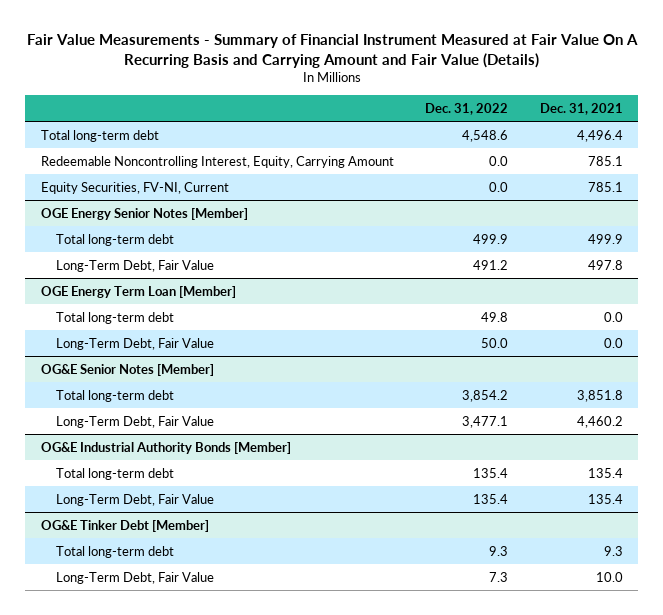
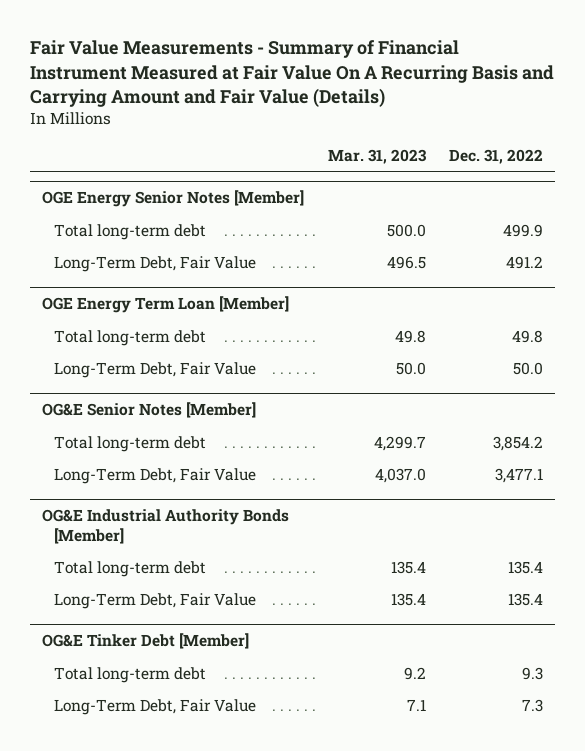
[539,102,623,115] Dec. 31, 2021 -> none
none -> [327,148,427,164] Mar. 31, 2023
[40,129,159,142] Total long-term debt -> none
[40,155,394,168] Redeemable Noncontrolling Interest, Equity, Carrying Amount -> none
[40,181,229,194] Equity Securities, FV-NI, Current -> none

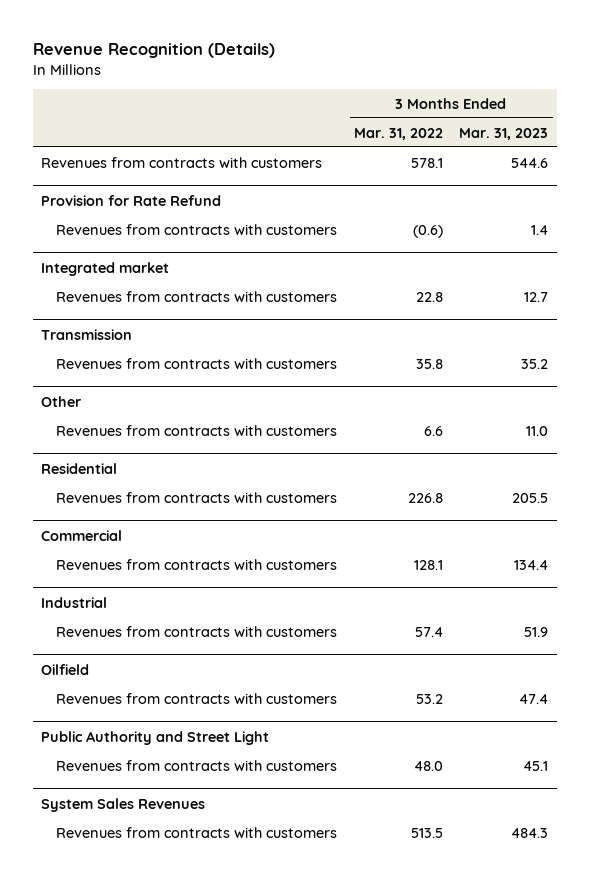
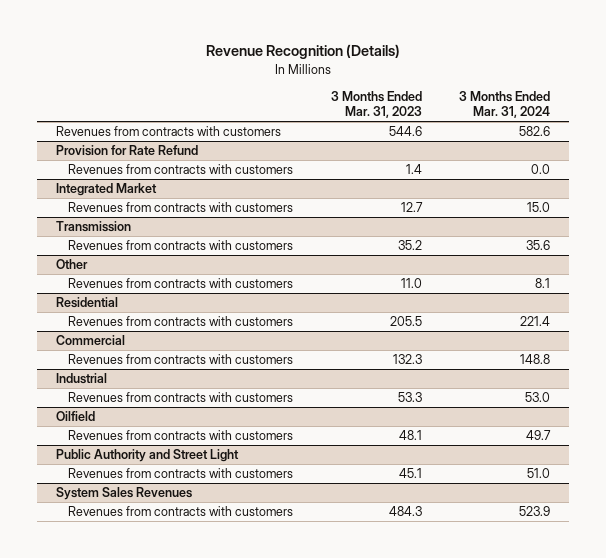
[353,127,443,140] Mar. 31, 2022 -> none
none -> [459,90,551,119] 3 Months Ended Mar. 31, 2024
[40,261,169,276] Integrated market -> [55,183,157,197] Integrated Market
[514,559,549,570] 134.4 -> [392,354,422,365] 132.3
[524,626,549,637] 51.9 -> [397,392,422,403] 53.3
[519,693,549,704] 47.4 -> [398,430,422,441] 48.1

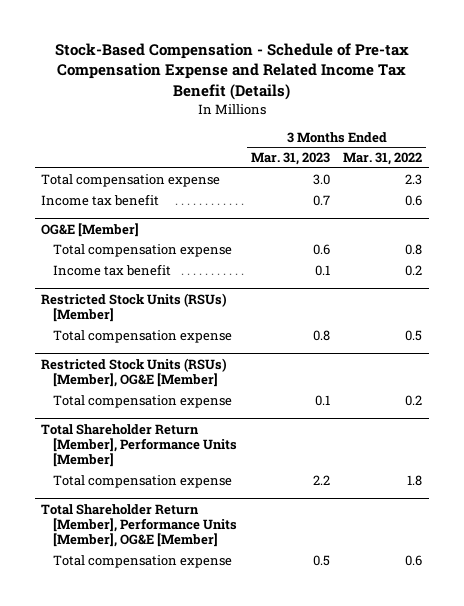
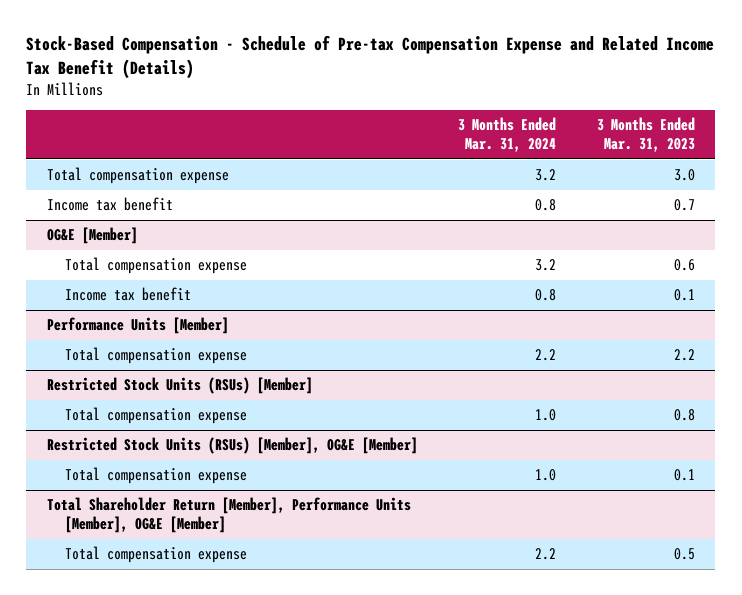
[343,152,423,166] Mar. 31, 2022 -> none
none -> [458,117,557,153] 3 Months Ended Mar. 31, 2024
none -> [46,317,229,335] Performance Units [Member]
none -> [64,347,247,365] Total compensation expense
[41,423,237,468] Total Shareholder Return [Member], Performance Units [Member] -> none
[52,475,232,489] Total compensation expense -> none

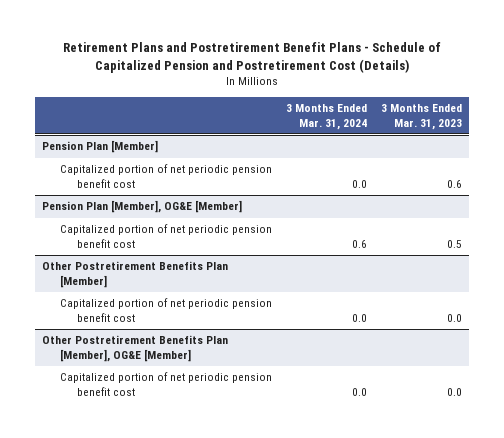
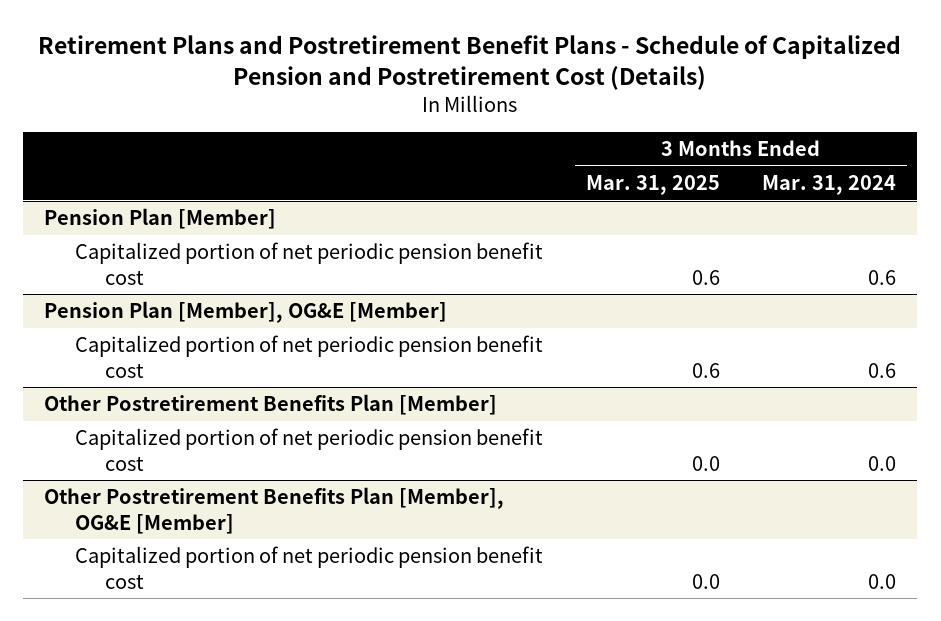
[381,104,463,130] 3 Months Ended Mar. 31, 2023 -> none
none -> [585,175,720,196] Mar. 31, 2025
[351,179,367,188] 0.0 -> [868,269,897,285] 0.6

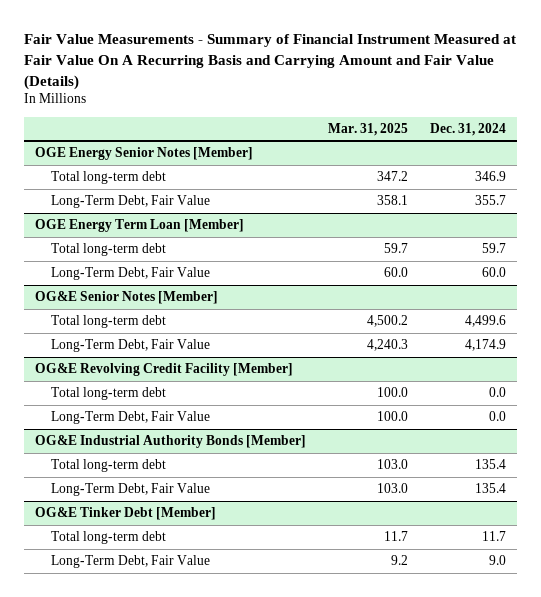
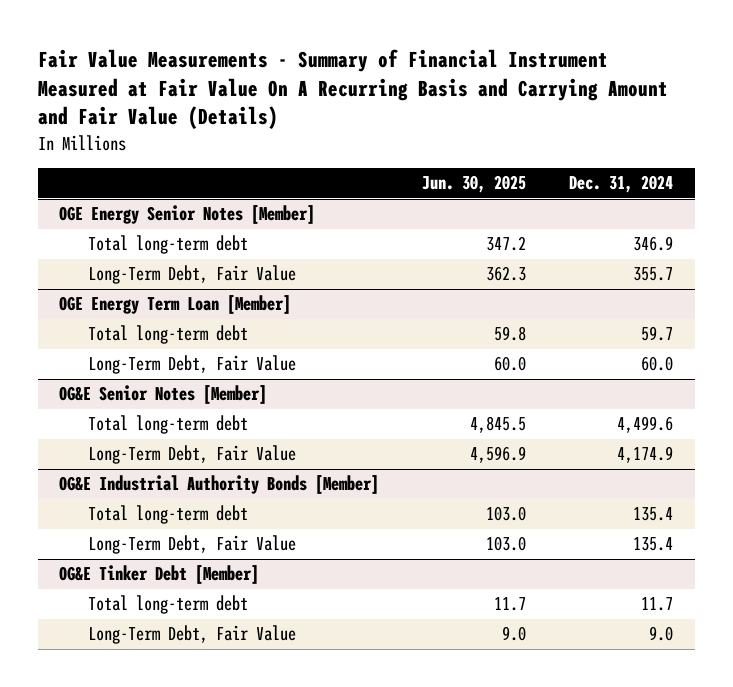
[327,122,408,136] Mar. 31, 2025 -> none
none -> [422,175,527,194] Jun. 30, 2025
[34,363,293,377] OG&E Revolving Credit Facility [Member] -> none
[50,387,166,401] Total long-term debt -> none
[50,411,210,425] Long-Term Debt, Fair Value -> none

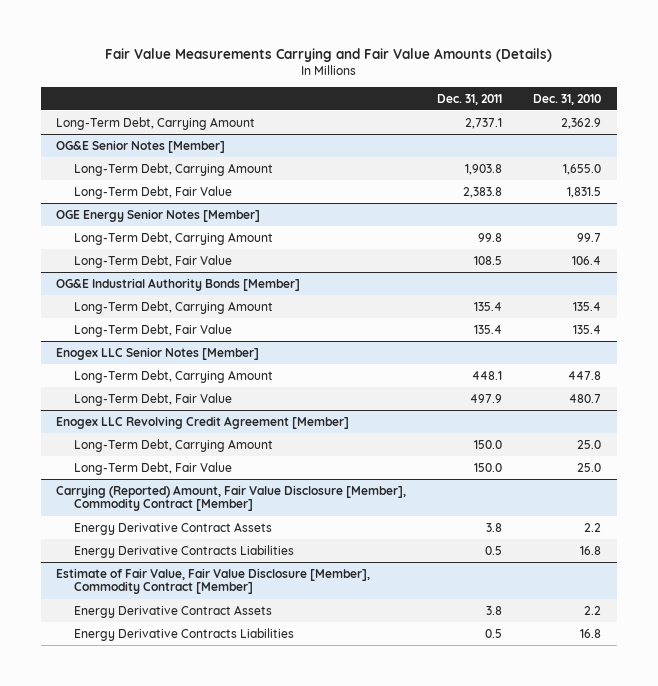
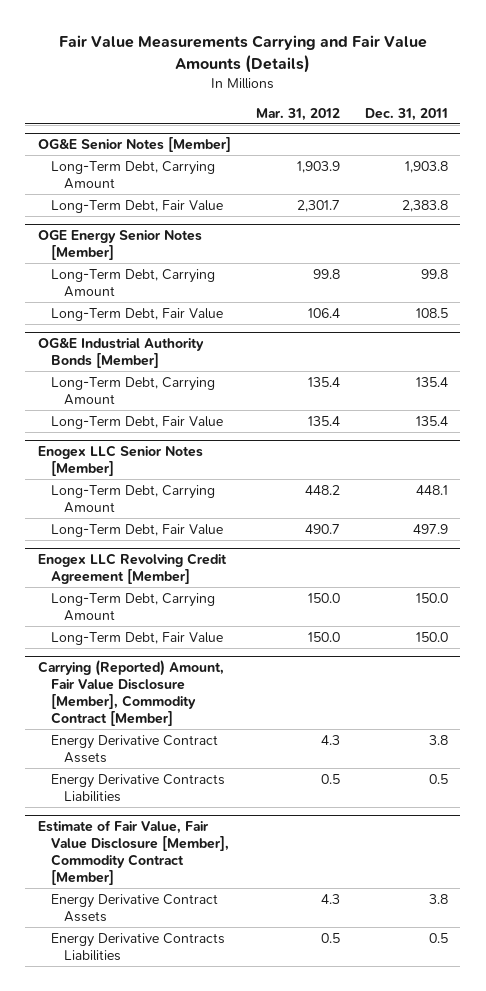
[533,93,602,105] Dec. 31, 2010 -> none
none -> [255,107,340,121] Mar. 31, 2012
[56,116,256,130] Long-Term Debt, Carrying Amount -> none

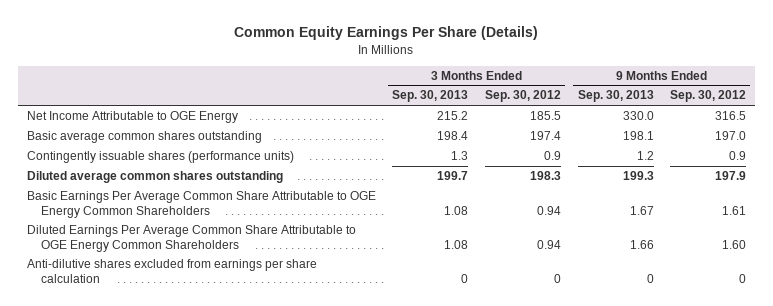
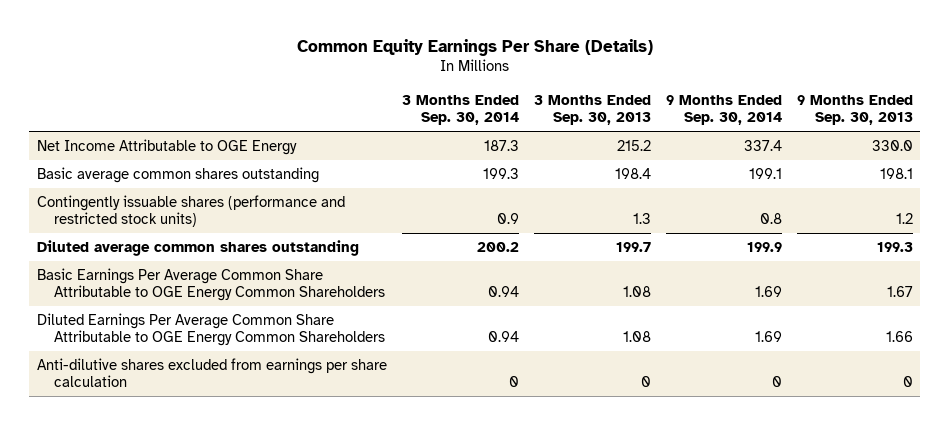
[484,90,561,103] Sep. 30, 2012 -> none
[670,90,747,103] Sep. 30, 2012 -> none
none -> [401,94,519,126] 3 Months Ended Sep. 30, 2014
none -> [665,94,782,126] 9 Months Ended Sep. 30, 2014
[26,151,294,164] Contingently issuable shares (performance units) -> [36,194,345,228] Contingently issuable shares (performance and restricted stock units)

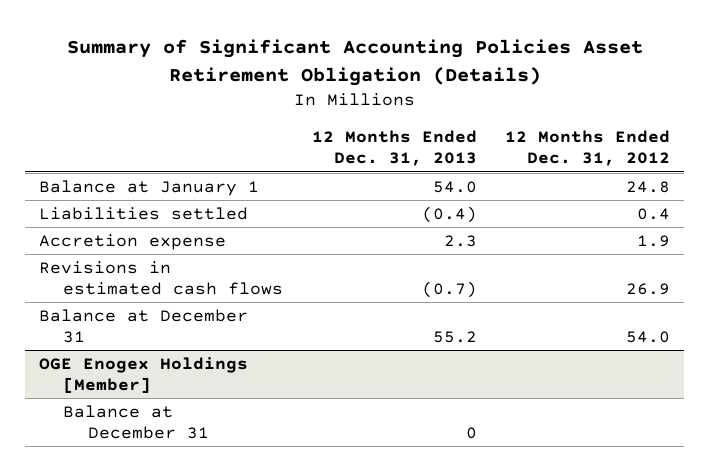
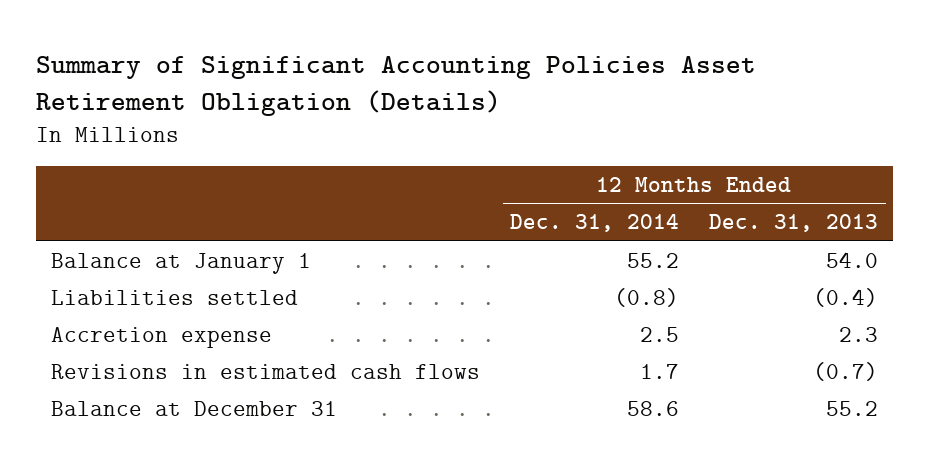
[505,130,671,167] 12 Months Ended Dec. 31, 2012 -> none
none -> [510,214,680,233] Dec. 31, 2014
[38,356,248,394] OGE Enogex Holdings [Member] -> none
[63,404,209,440] Balance at December 31 -> none

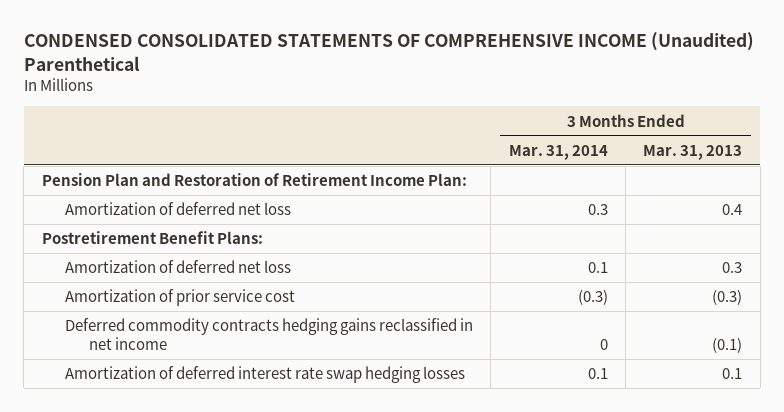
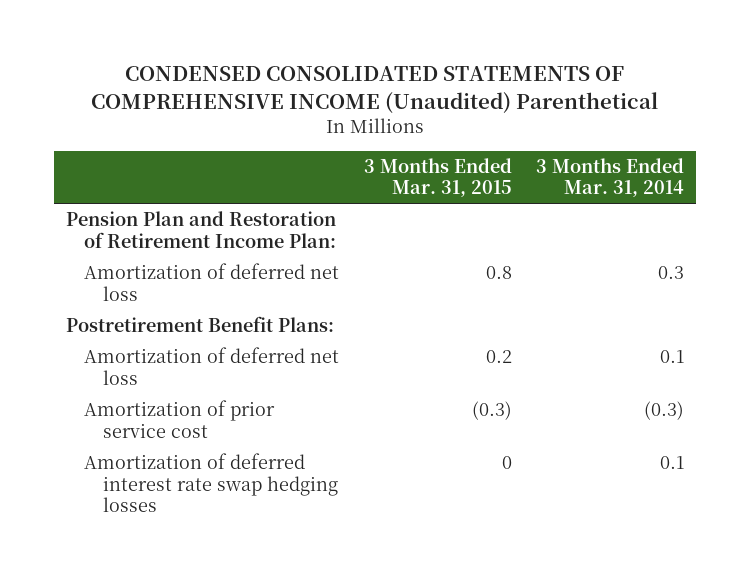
[643,144,743,160] Mar. 31, 2013 -> none
none -> [363,157,512,198] 3 Months Ended Mar. 31, 2015
[65,318,474,351] Deferred commodity contracts hedging gains reclassified in net income -> none

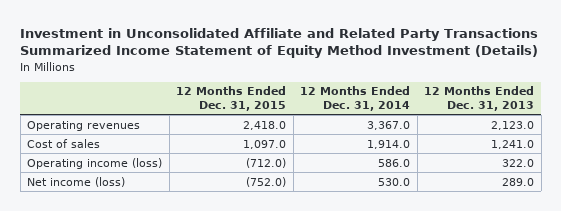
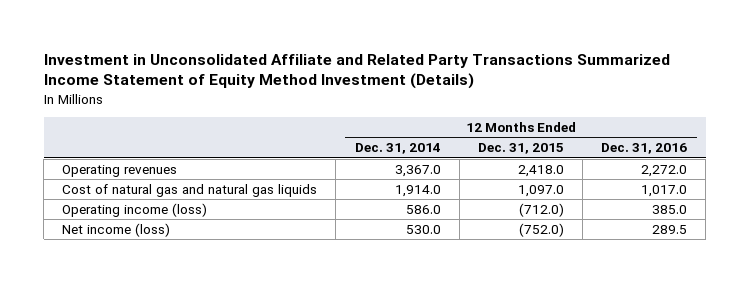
[424,86,535,111] 12 Months Ended Dec. 31, 2013 -> none
none -> [601,143,688,155] Dec. 31, 2016
[27,138,101,148] Cost of sales -> [62,183,318,197] Cost of natural gas and natural gas liquids

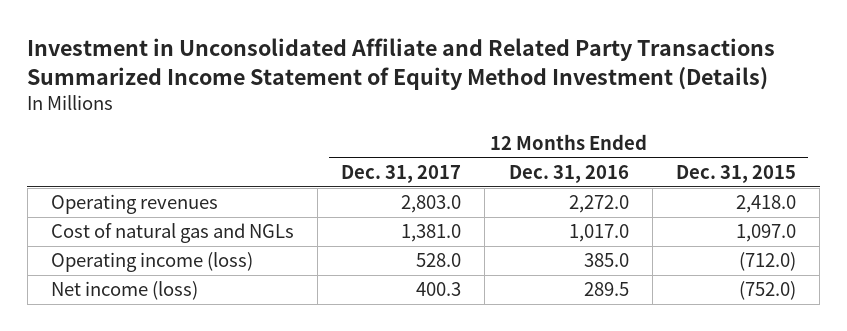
[354,143,441,155] Dec. 31, 2014 -> none
none -> [341,164,462,183] Dec. 31, 2017
[62,183,318,197] Cost of natural gas and natural gas liquids -> [51,223,295,244] Cost of natural gas and NGLs

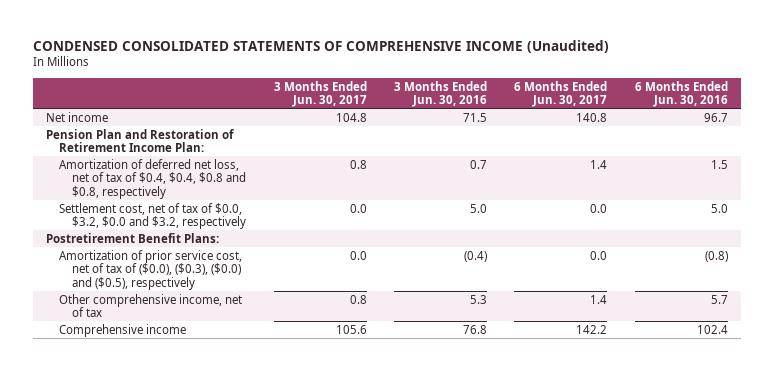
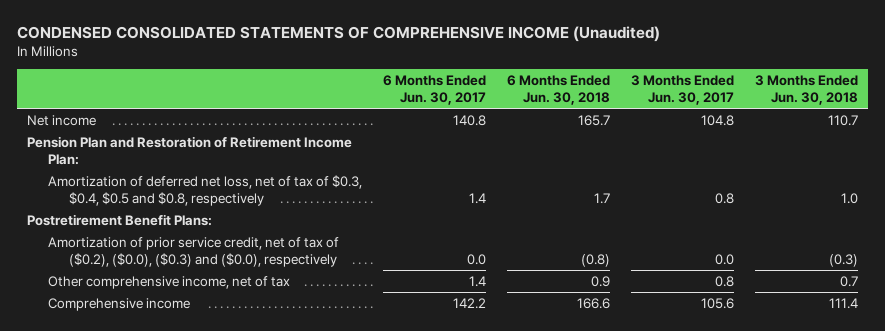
[393,80,487,108] 3 Months Ended Jun. 30, 2016 -> none
[634,80,728,108] 6 Months Ended Jun. 30, 2016 -> none
none -> [506,75,610,105] 6 Months Ended Jun. 30, 2018
none -> [754,75,858,105] 3 Months Ended Jun. 30, 2018
[59,202,247,230] Settlement cost, net of tax of $0.0, $3.2, $0.0 and $3.2, respectively -> none
[59,158,247,199] Amortization of deferred net loss, net of tax of $0.4, $0.4, $0.8 and $0.8, respectively -> [48,174,363,206] Amortization of deferred net loss, net of tax of $0.3, $0.4, $0.5 and $0.8, respectively
[59,249,243,290] Amortization of prior service cost, net of tax of ($0.0), ($0.3), ($0.0) and ($0.5), respectively -> [48,236,340,267] Amortization of prior service credit, net of tax of ($0.2), ($0.0), ($0.3) and ($0.0), respectively

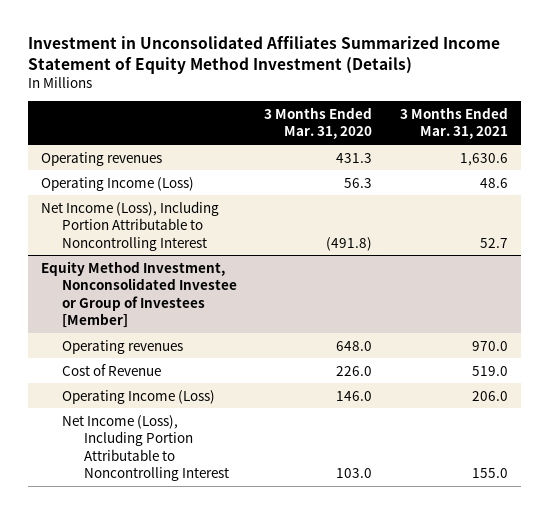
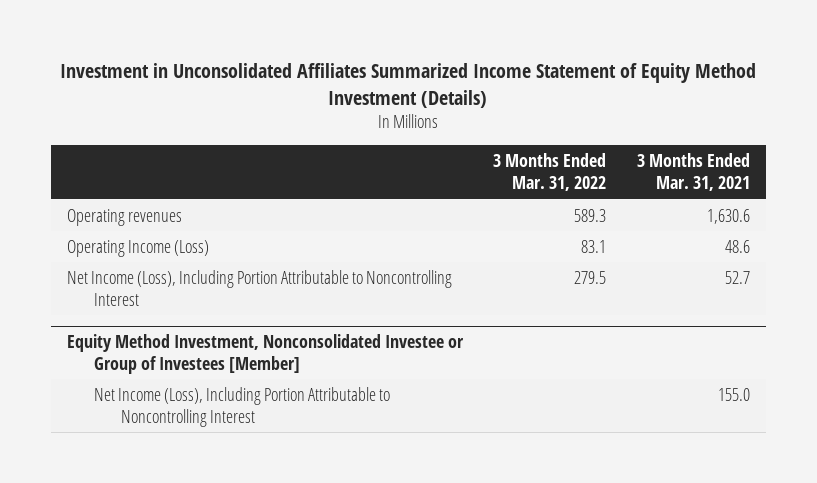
[264,106,373,140] 3 Months Ended Mar. 31, 2020 -> none
none -> [493,152,607,192] 3 Months Ended Mar. 31, 2022
[62,339,184,354] Operating revenues -> none
[62,363,162,376] Cost of Revenue -> none
[62,389,216,404] Operating Income (Loss) -> none

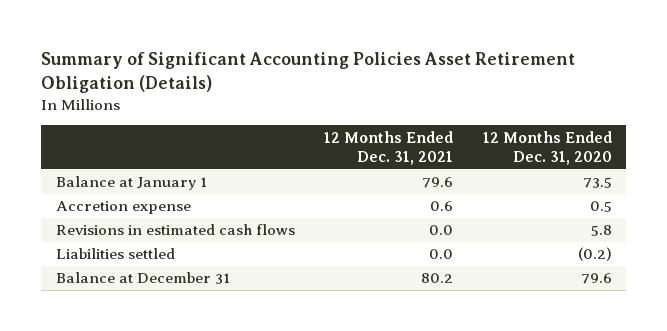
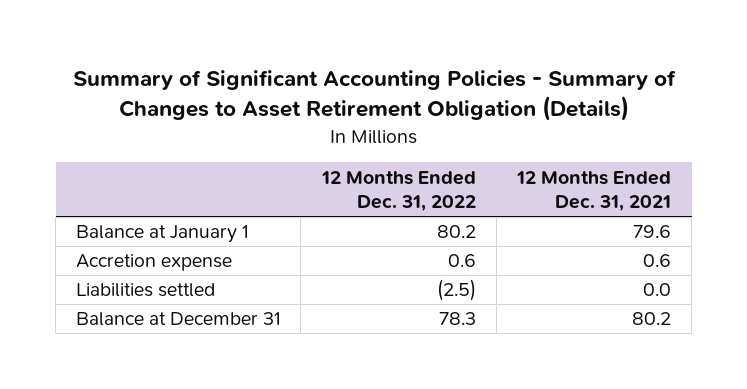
[41,52,576,94] Summary of Significant Accounting Policies Asset Retirement Obligation (Details) -> [72,69,676,122] Summary of Significant Accounting Policies - Summary of Changes to Asset Retirement Obligation (Details)
[482,130,612,166] 12 Months Ended Dec. 31, 2020 -> none
none -> [320,170,476,212] 12 Months Ended Dec. 31, 2022
[55,224,295,236] Revisions in estimated cash flows -> none

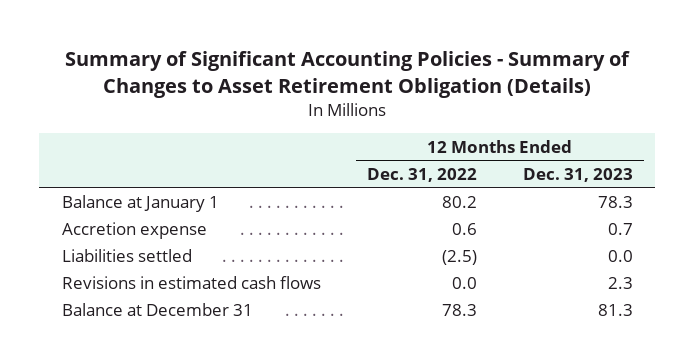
[516,170,672,212] 12 Months Ended Dec. 31, 2021 -> none
none -> [522,167,633,182] Dec. 31, 2023
none -> [62,275,322,289] Revisions in estimated cash flows

